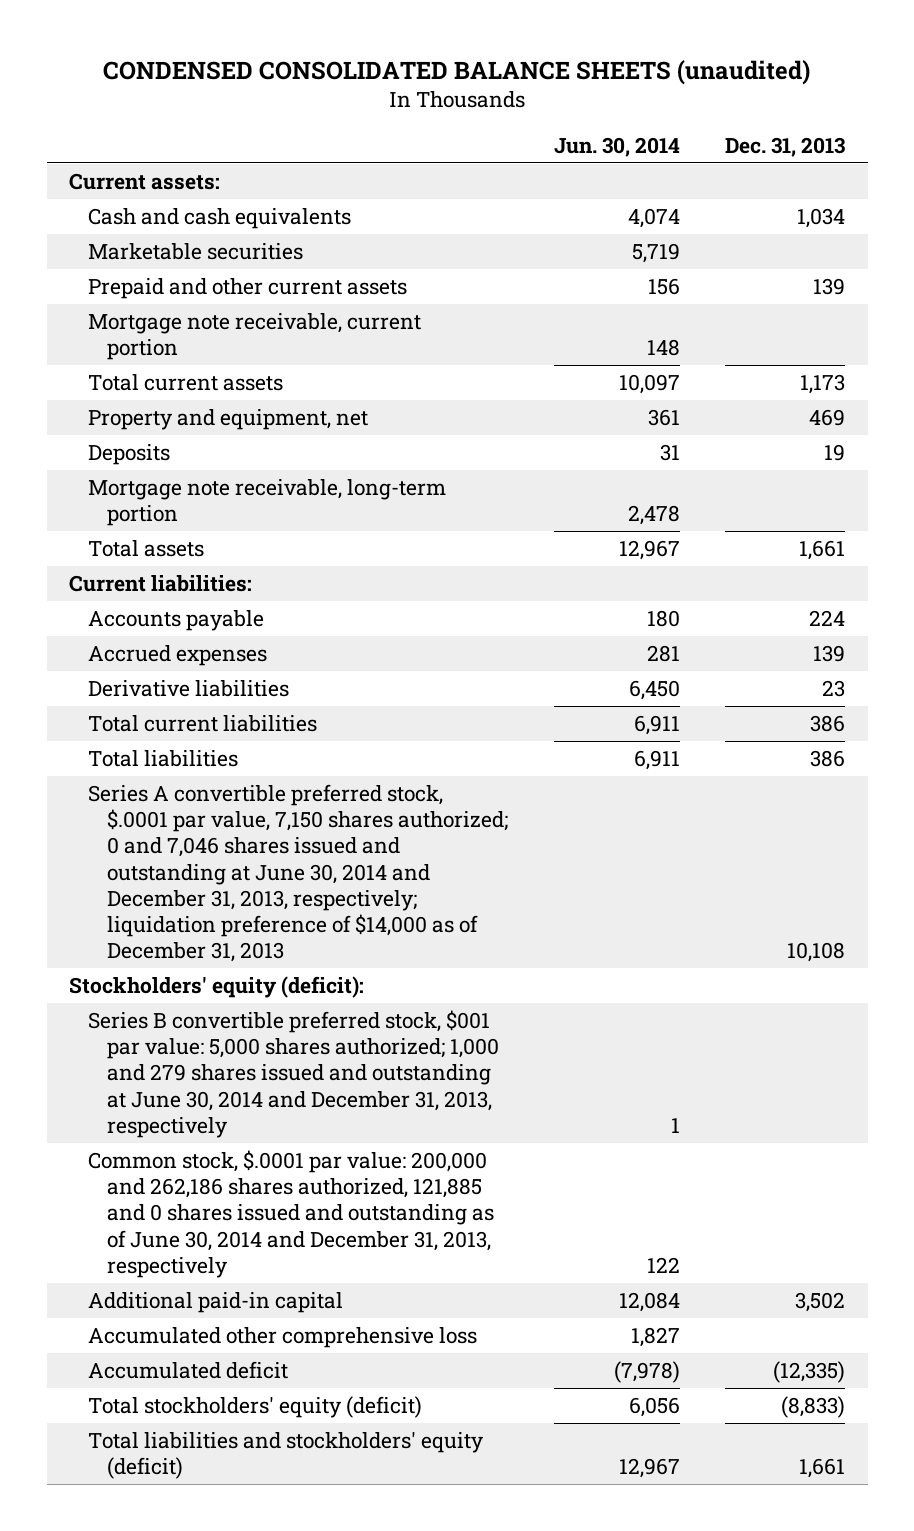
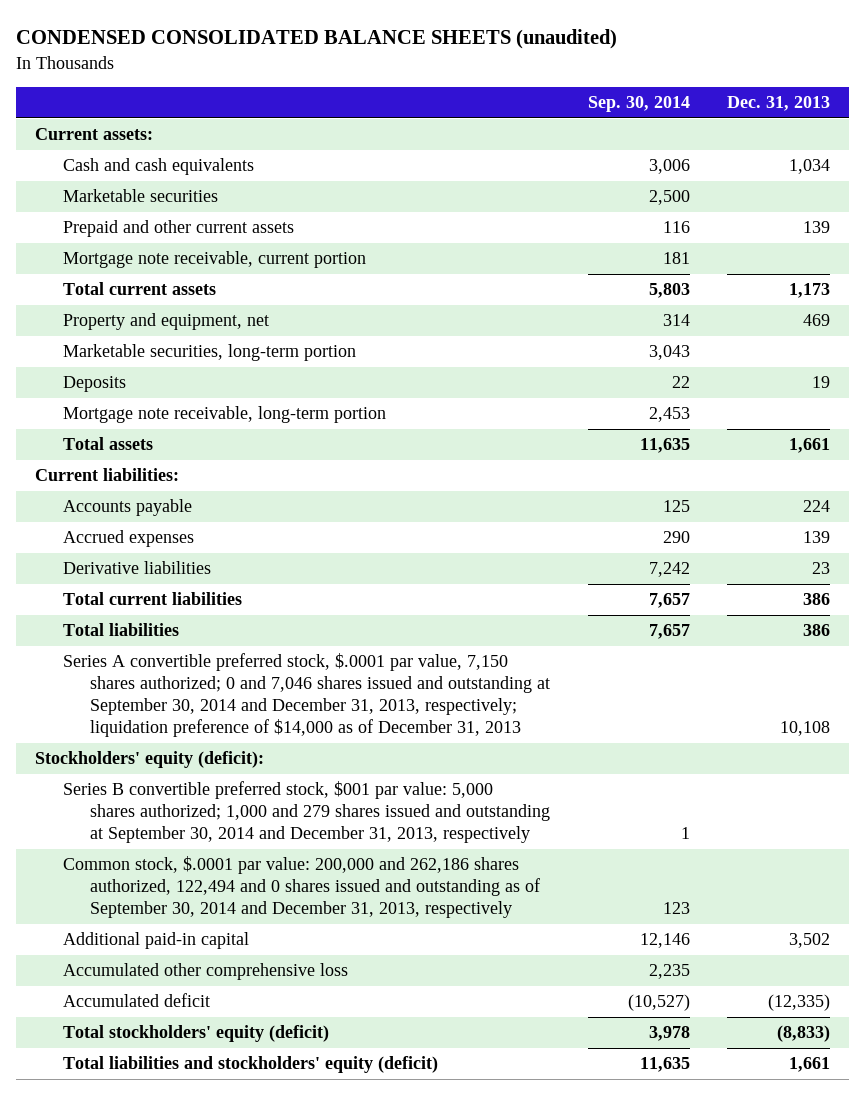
[553,136,680,157] Jun. 30, 2014 -> none
none -> [587,96,690,113] Sep. 30, 2014
none -> [62,344,356,362] Marketable securities, long-term portion
[88,784,509,963] Series A convertible preferred stock, $.0001 par value, 7,150 shares authorized; 0 and 7,046 shares issued and outstanding at June 30, 2014 and December 31, 2013, respectively; liquidation preference of $14,000 as of December 31, 2013 -> [62,653,551,738] Series A convertible preferred stock, $.0001 par value, 7,150 shares authorized; 0 and 7,046 shares issued and outstanding at September 30, 2014 and December 31, 2013, respectively; liquidation preference of $14,000 as of December 31, 2013
[88,1010,500,1138] Series B convertible preferred stock, $001 par value: 5,000 shares authorized; 1,000 and 279 shares issued and outstanding at June 30, 2014 and December 31, 2013, respectively -> [62,781,551,844] Series B convertible preferred stock, $001 par value: 5,000 shares authorized; 1,000 and 279 shares issued and outstanding at September 30, 2014 and December 31, 2013, respectively
[88,1150,495,1278] Common stock, $.0001 par value: 200,000 and 262,186 shares authorized, 121,885 and 0 shares issued and outstanding as of June 30, 2014 and December 31, 2013, respectively -> [62,856,541,919] Common stock, $.0001 par value: 200,000 and 262,186 shares authorized, 122,494 and 0 shares issued and outstanding as of September 30, 2014 and December 31, 2013, respectively

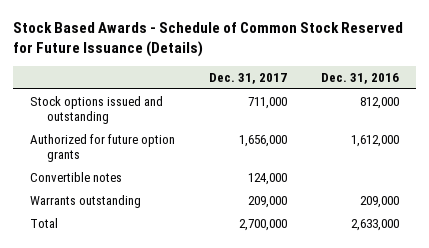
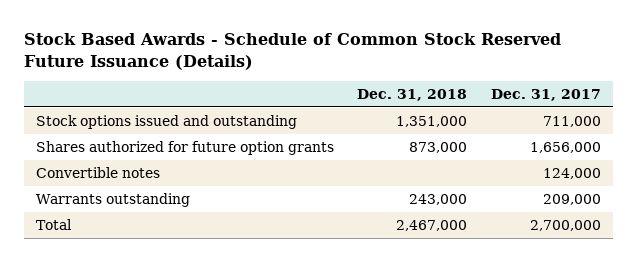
[13,22,404,58] Stock Based Awards - Schedule of Common Stock Reserved for Future Issuance (Details) -> [23,33,561,71] Stock Based Awards - Schedule of Common Stock Reserved Future Issuance (Details)
[320,73,399,85] Dec. 31, 2016 -> none
none -> [357,88,468,101] Dec. 31, 2018
[30,133,176,163] Authorized for future option grants -> [35,140,334,155] Shares authorized for future option grants

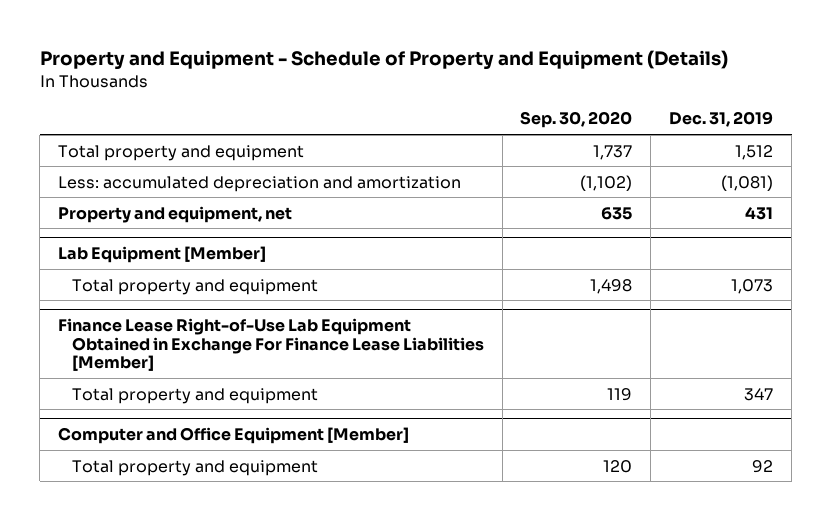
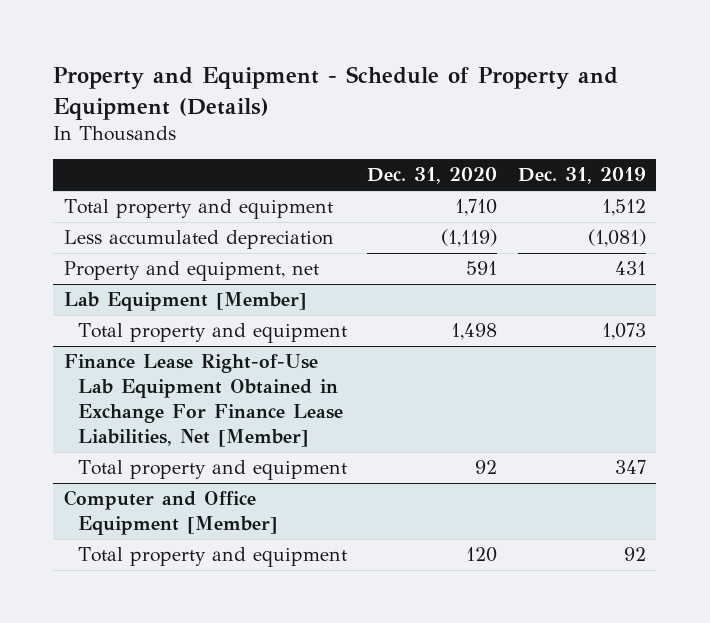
[520,111,633,129] Sep. 30, 2020 -> none
none -> [367,167,498,185] Dec. 31, 2020
[58,175,462,192] Less: accumulated depreciation and amortization -> [63,230,334,250] Less accumulated depreciation
[58,317,484,372] Finance Lease Right-of-Use Lab Equipment Obtained in Exchange For Finance Lease Liabilities [Member] -> [63,354,343,448] Finance Lease Right-of-Use Lab Equipment Obtained in Exchange For Finance Lease Liabilities, Net [Member]

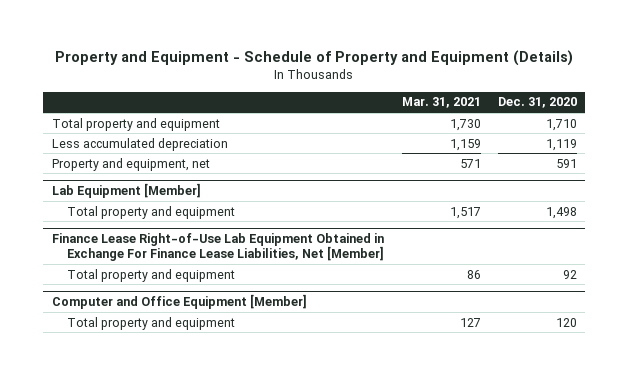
[518,167,647,185] Dec. 31, 2019 -> none
none -> [401,97,481,109] Mar. 31, 2021
[441,229,498,248] (1,119) -> [545,138,577,151] 1,119

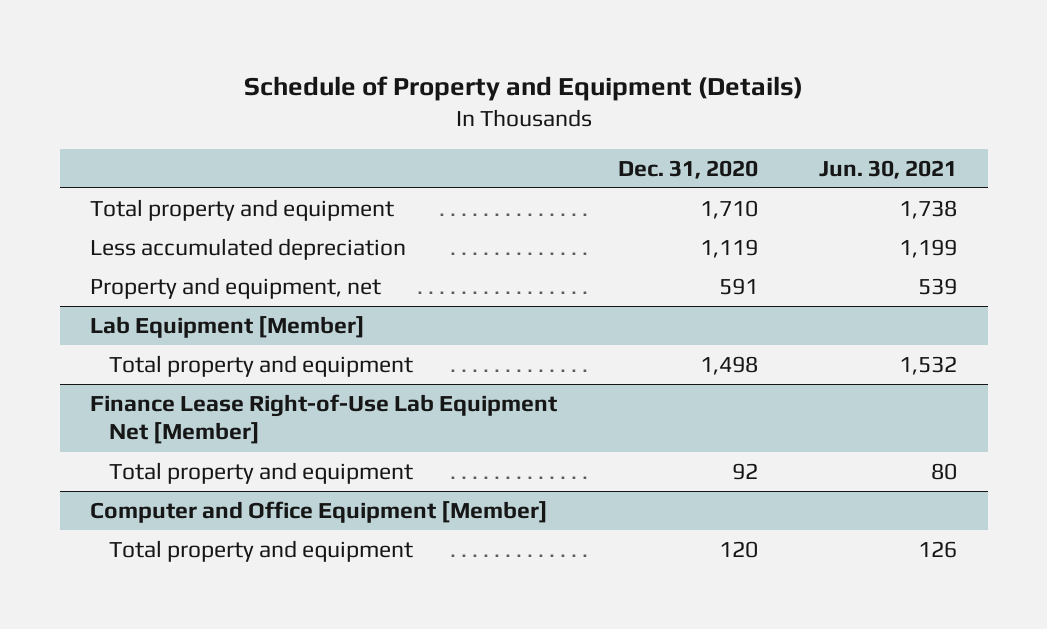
[55,50,574,67] Property and Equipment - Schedule of Property and Equipment (Details) -> [243,75,803,101] Schedule of Property and Equipment (Details)
[401,97,481,109] Mar. 31, 2021 -> none
none -> [819,159,958,179] Jun. 30, 2021
[51,233,385,262] Finance Lease Right-of-Use Lab Equipment Obtained in Exchange For Finance Lease Liabilities, Net [Member] -> [90,394,558,445] Finance Lease Right-of-Use Lab Equipment Net [Member]

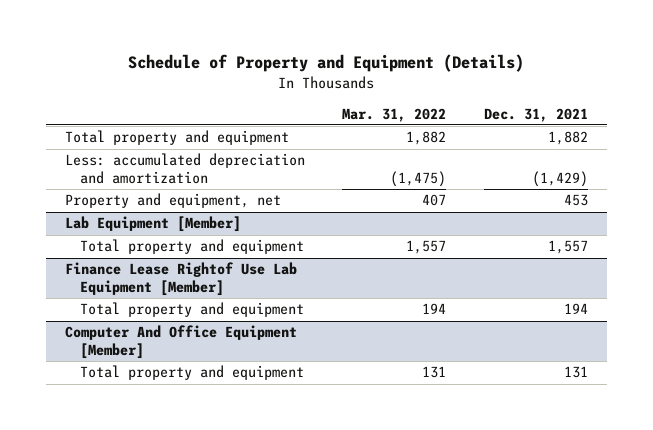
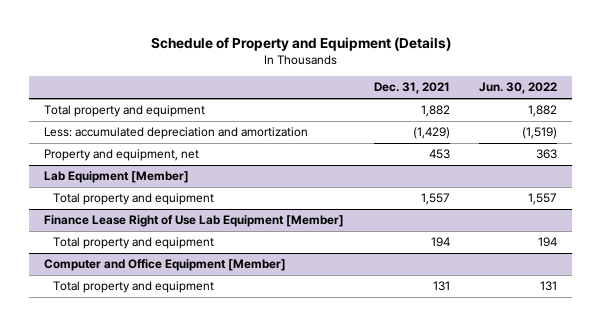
[342,107,447,122] Mar. 31, 2022 -> none
none -> [479,82,558,95] Jun. 30, 2022
[64,262,297,296] Finance Lease Rightof Use Lab Equipment [Member] -> [43,215,344,228] Finance Lease Right of Use Lab Equipment [Member]
[64,325,297,359] Computer And Office Equipment [Member] -> [43,259,286,272] Computer and Office Equipment [Member]

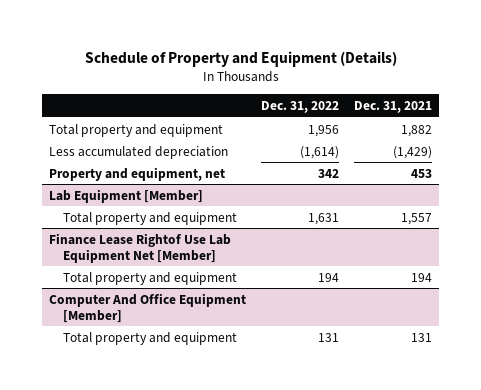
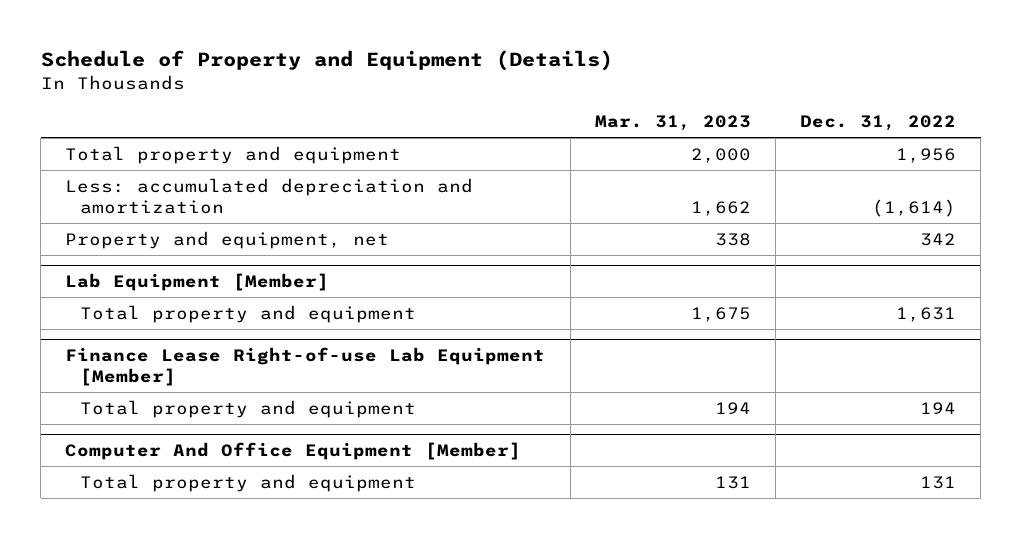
[353,100,432,113] Dec. 31, 2021 -> none
none -> [594,115,751,132] Mar. 31, 2023
[49,145,229,159] Less accumulated depreciation -> [65,177,474,214] Less: accumulated depreciation and amortization
[49,232,232,263] Finance Lease Rightof Use Lab Equipment Net [Member] -> [65,347,546,386] Finance Lease Right-of-use Lab Equipment [Member]

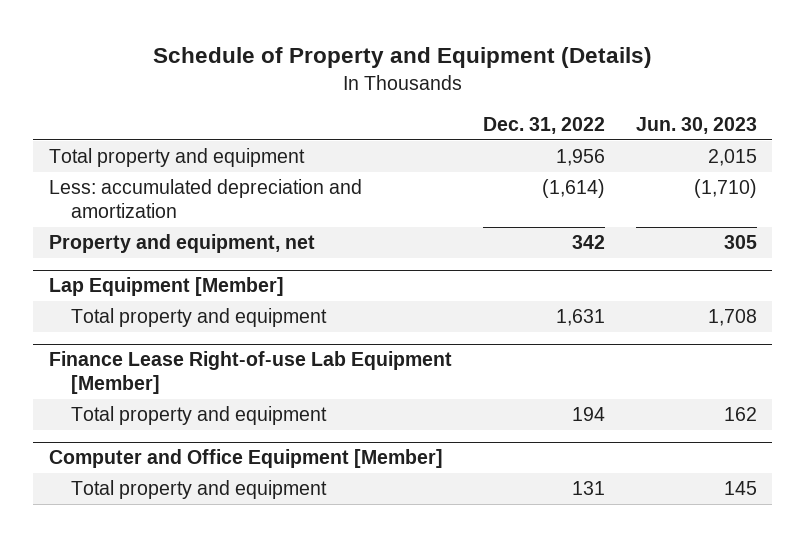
[594,115,751,132] Mar. 31, 2023 -> none
none -> [635,117,757,135] Jun. 30, 2023
[65,273,330,292] Lab Equipment [Member] -> [48,277,284,297] Lap Equipment [Member]
[65,442,522,461] Computer And Office Equipment [Member] -> [48,449,443,469] Computer and Office Equipment [Member]

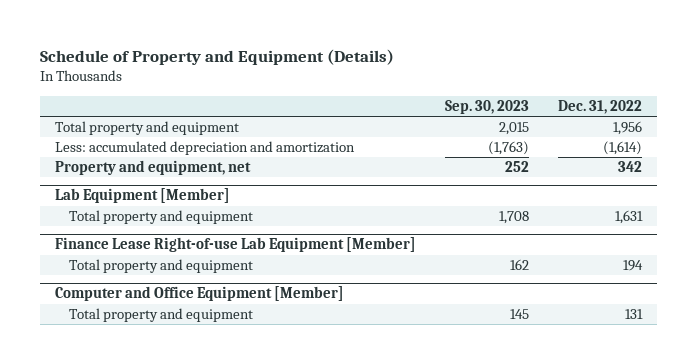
[635,117,757,135] Jun. 30, 2023 -> none
none -> [444,99,529,114] Sep. 30, 2023
[48,277,284,297] Lap Equipment [Member] -> [54,188,230,204] Lab Equipment [Member]

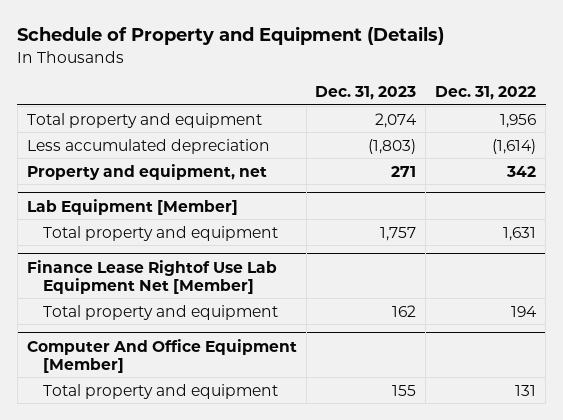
[444,99,529,114] Sep. 30, 2023 -> none
none -> [315,85,417,100] Dec. 31, 2023
[54,141,355,156] Less: accumulated depreciation and amortization -> [26,138,270,154] Less accumulated depreciation
[54,237,416,253] Finance Lease Right-of-use Lab Equipment [Member] -> [26,259,277,294] Finance Lease Rightof Use Lab Equipment Net [Member]
[54,286,344,302] Computer and Office Equipment [Member] -> [26,338,297,373] Computer And Office Equipment [Member]

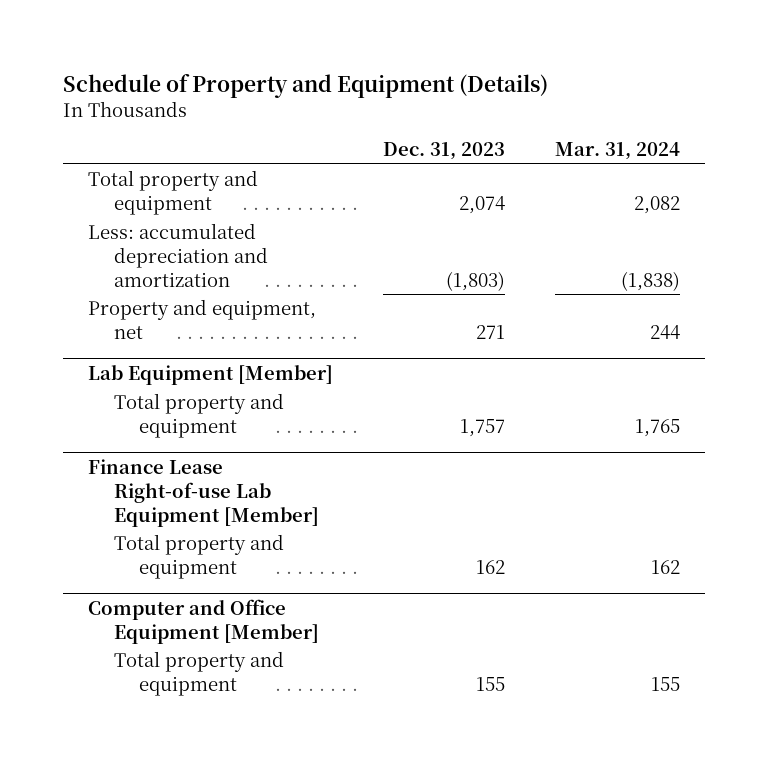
[435,85,537,100] Dec. 31, 2022 -> none
none -> [554,142,680,161] Mar. 31, 2024
[26,138,270,154] Less accumulated depreciation -> [88,223,268,287] Less: accumulated depreciation and amortization
[26,259,277,294] Finance Lease Rightof Use Lab Equipment Net [Member] -> [88,459,319,527] Finance Lease Right-of-use Lab Equipment [Member]
[26,338,297,373] Computer And Office Equipment [Member] -> [88,599,319,644] Computer and Office Equipment [Member]

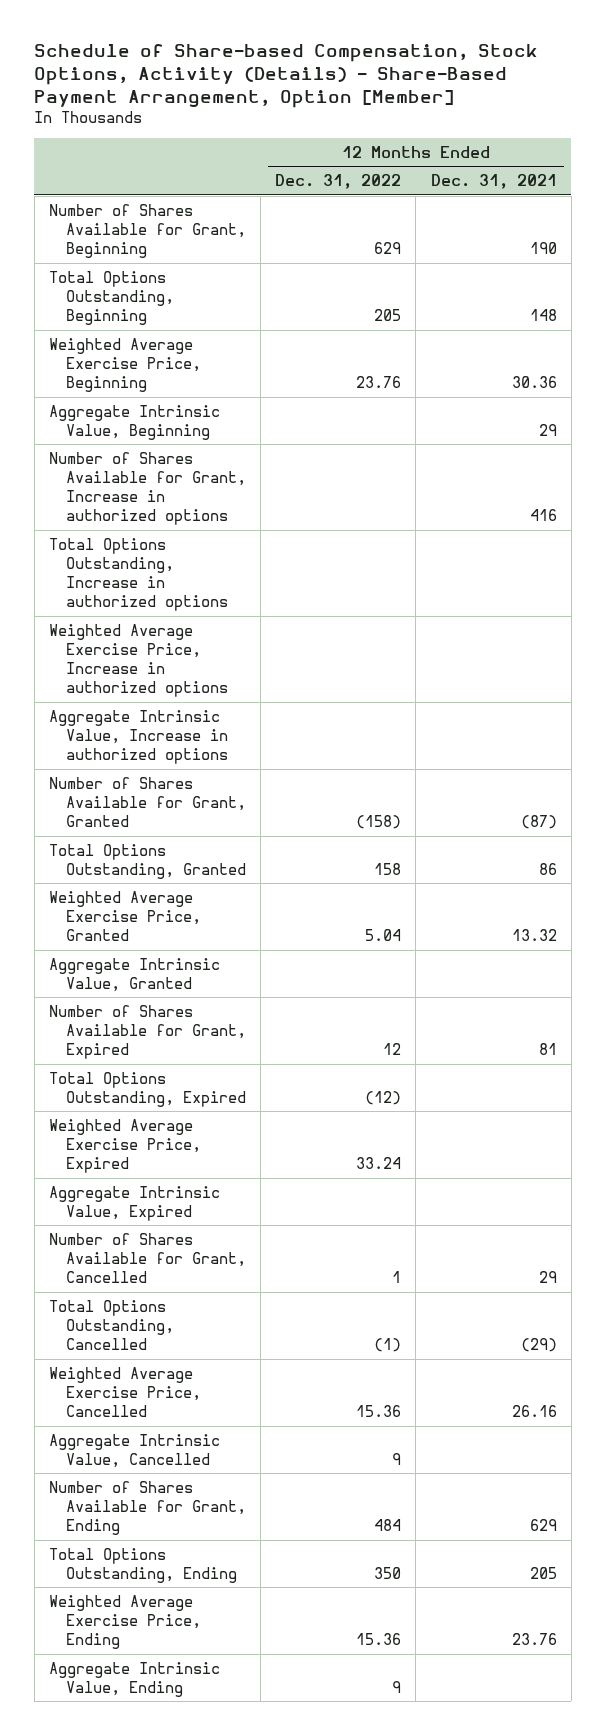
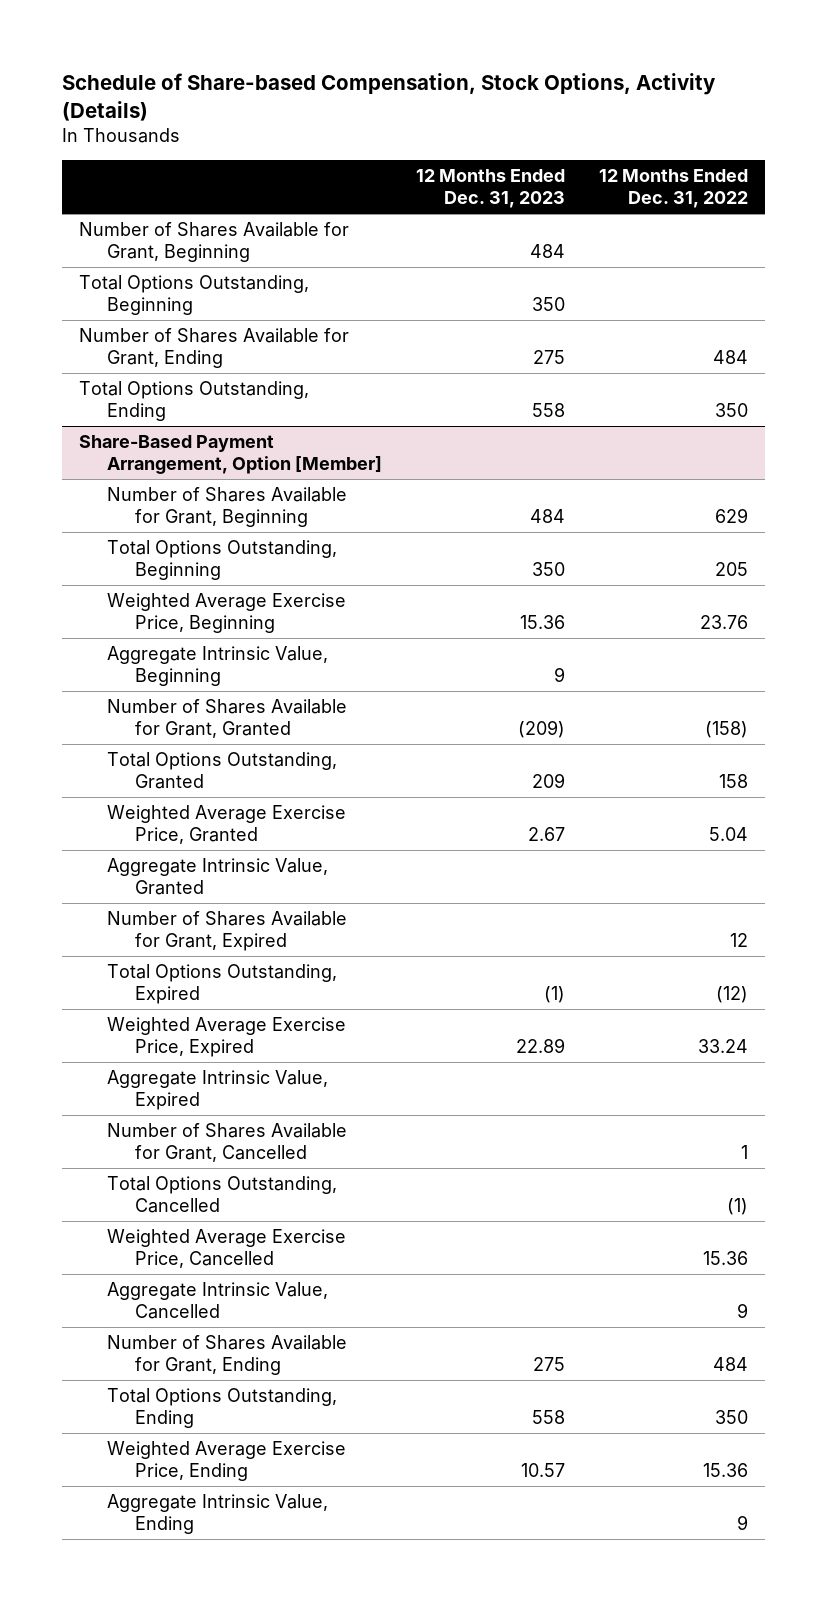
[34,44,539,109] Schedule of Share-based Compensation, Stock Options, Activity (Details) - Share-Based Payment Arrangement, Option [Member] -> [61,72,716,121] Schedule of Share-based Compensation, Stock Options, Activity (Details)
[430,174,557,190] Dec. 31, 2021 -> none
none -> [416,169,566,209] 12 Months Ended Dec. 31, 2023
none -> [78,222,349,262] Number of Shares Available for Grant, Beginning
none -> [78,275,309,315] Total Options Outstanding, Beginning
none -> [78,328,349,368] Number of Shares Available for Grant, Ending
none -> [78,381,309,421] Total Options Outstanding, Ending
none -> [78,435,383,474] Share-Based Payment Arrangement, Option [Member]
[48,451,246,526] Number of Shares Available for Grant, Increase in authorized options -> none
[48,537,228,612] Total Options Outstanding, Increase in authorized options -> none
[48,623,228,698] Weighted Average Exercise Price, Increase in authorized options -> none
[48,709,228,764] Aggregate Intrinsic Value, Increase in authorized options -> none

